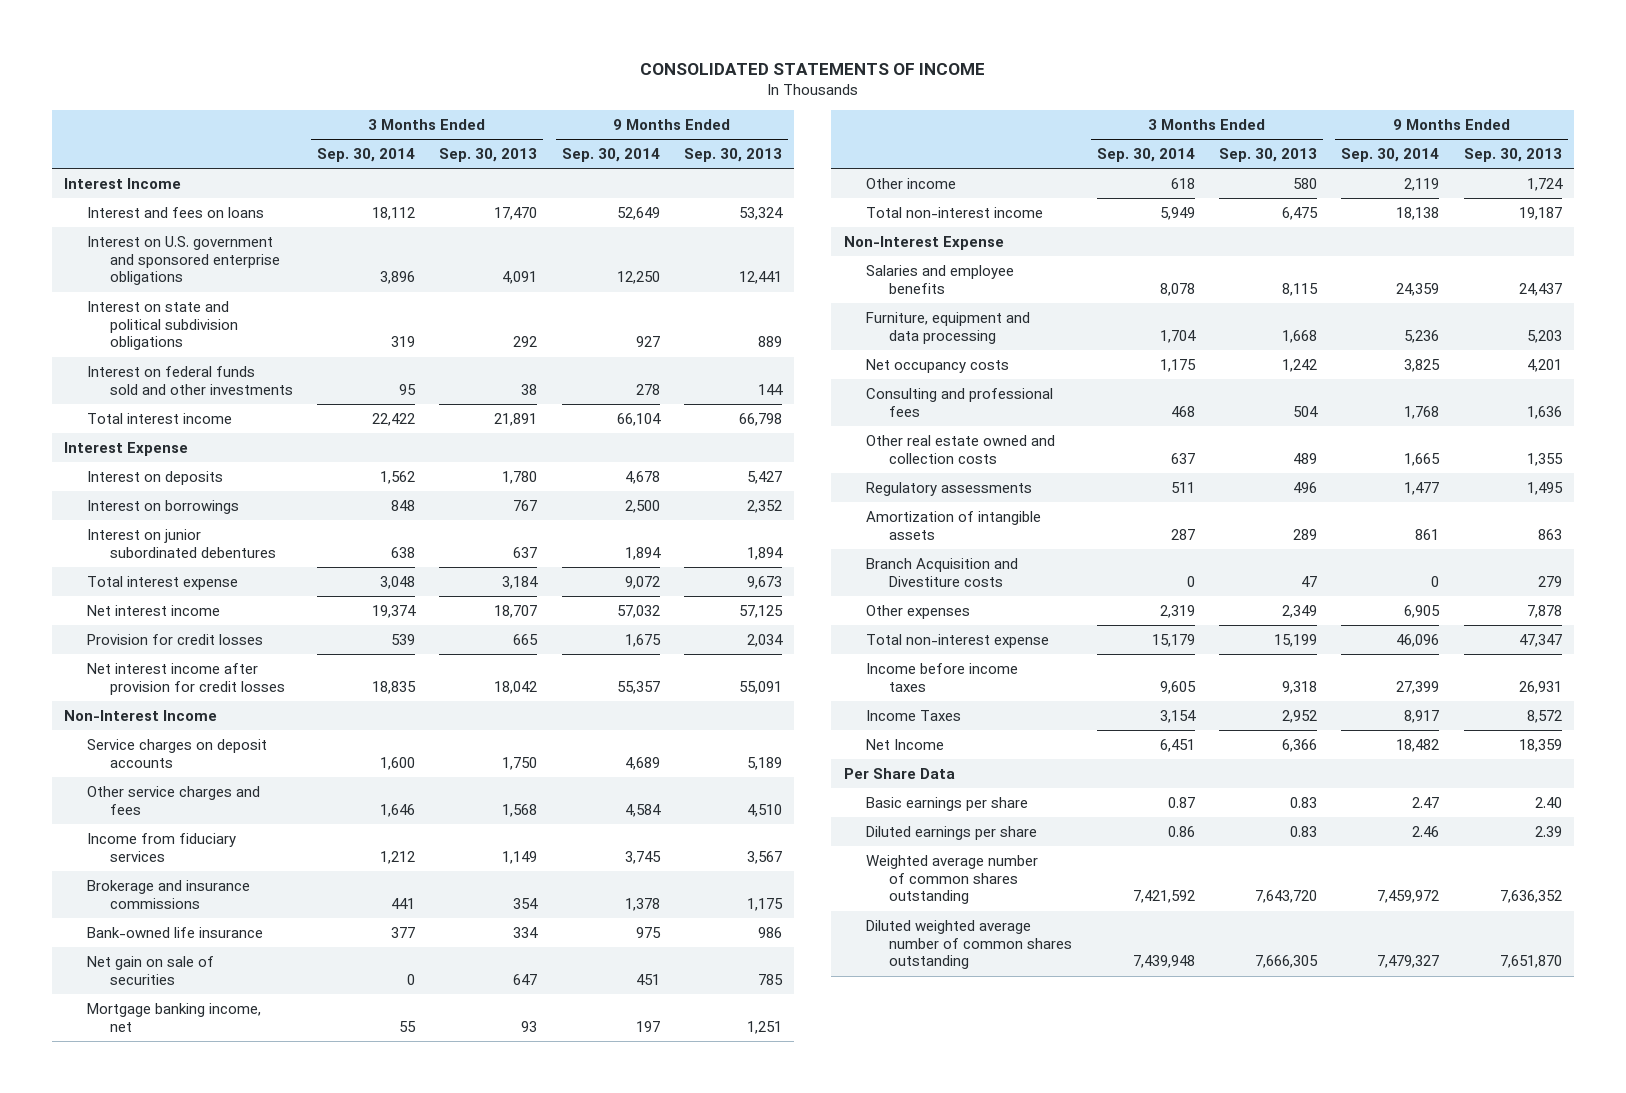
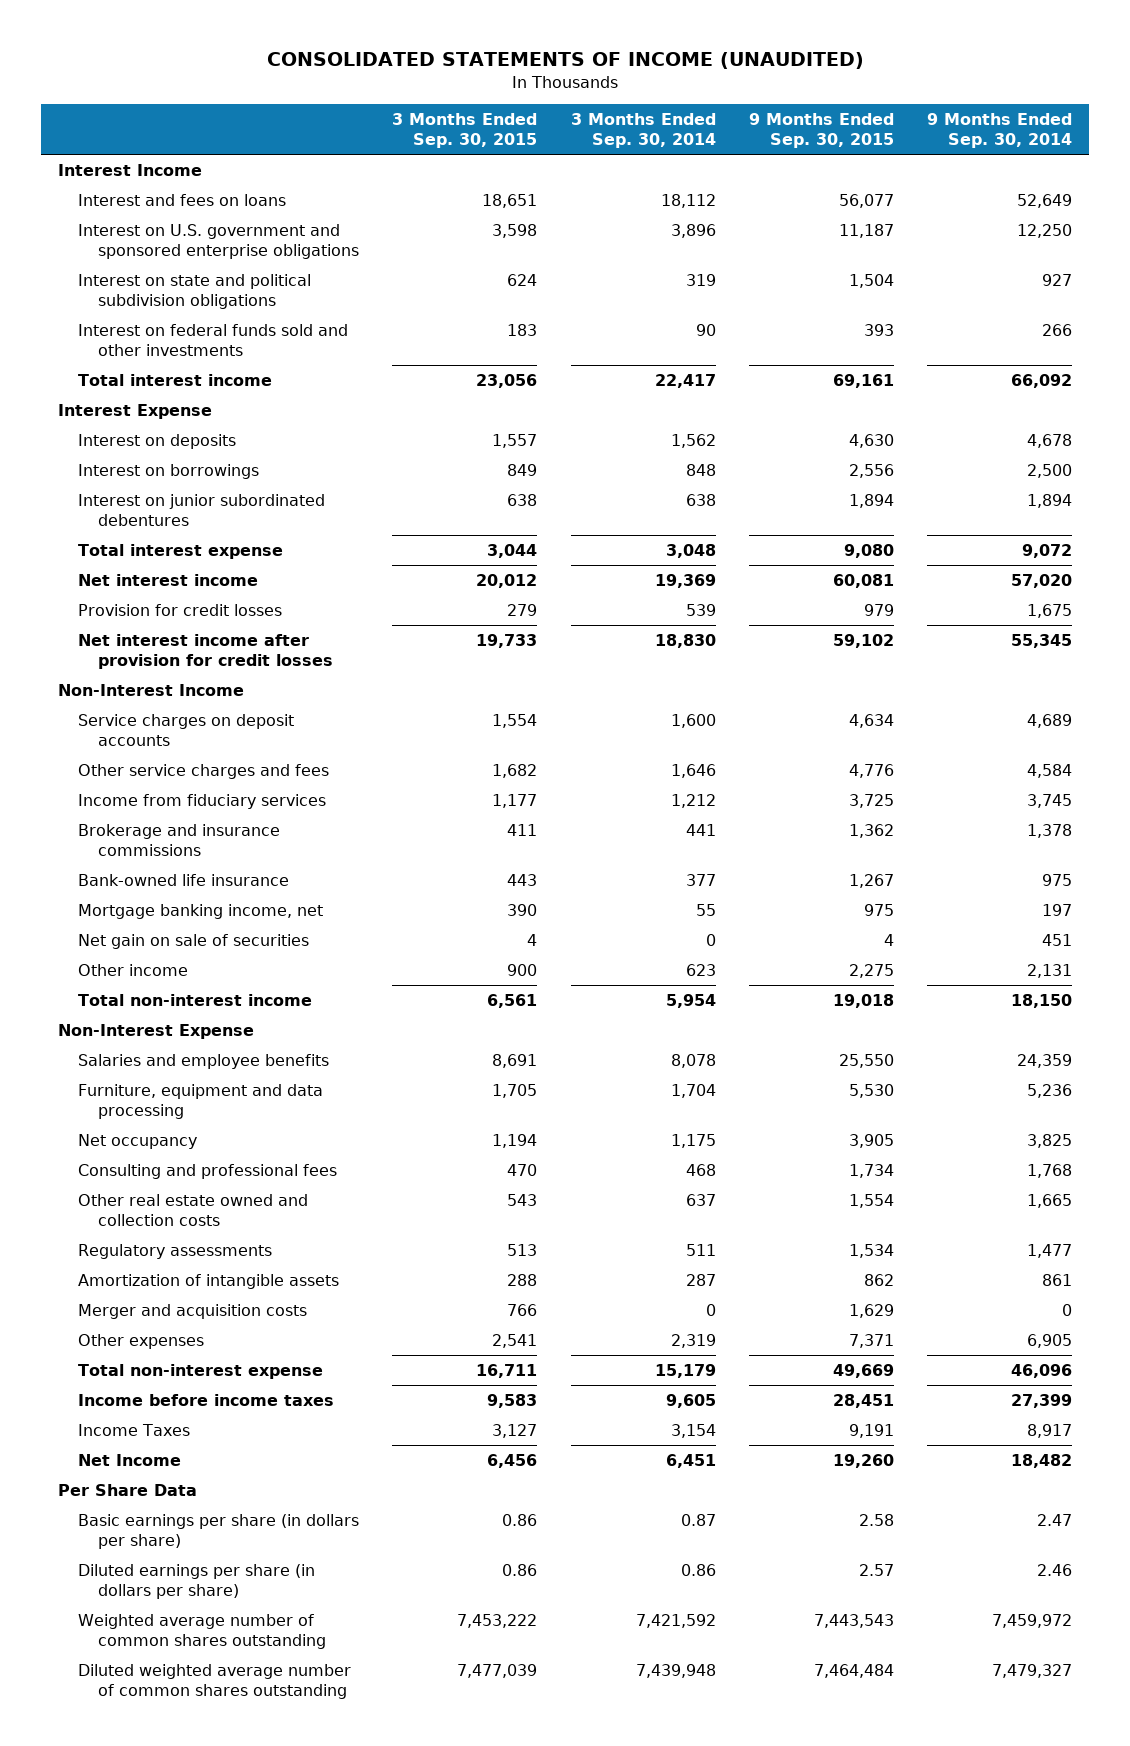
[639,62,985,75] CONSOLIDATED STATEMENTS OF INCOME -> [267,52,865,70] CONSOLIDATED STATEMENTS OF INCOME (UNAUDITED)
[439,147,538,162] Sep. 30, 2013 -> none
[684,147,783,162] Sep. 30, 2013 -> none
none -> [392,112,538,148] 3 Months Ended Sep. 30, 2015
none -> [749,112,895,148] 9 Months Ended Sep. 30, 2015
[398,383,416,395] 95 -> [695,323,716,336] 90
[635,383,660,395] 278 -> [1042,323,1073,336] 266
[371,412,415,426] 22,422 -> [654,373,716,388] 22,417
[616,412,661,426] 66,104 -> [1011,373,1073,388] 66,092
[371,604,416,618] 19,374 -> [654,573,716,588] 19,369
[616,604,660,618] 57,032 -> [1011,573,1073,588] 57,020
[371,680,416,694] 18,835 -> [654,633,716,648] 18,830
[616,680,660,694] 55,357 -> [1011,633,1073,648] 55,345
[86,955,214,985] Net gain on sale of securities -> [77,933,309,949] Net gain on sale of securities
[1170,177,1195,189] 618 -> [685,963,716,976] 623
[1404,177,1440,191] 2,119 -> [1027,963,1073,978] 2,131
[1159,206,1195,220] 5,949 -> [665,993,716,1008] 5,954
[1396,206,1440,220] 18,138 -> [1011,993,1073,1008] 18,150
[866,358,1010,373] Net occupancy costs -> [77,1133,197,1149] Net occupancy
[866,557,1019,587] Branch Acquisition and Divestiture costs -> [77,1303,307,1319] Merger and acquisition costs
[866,796,1029,811] Basic earnings per share -> [77,1513,359,1549] Basic earnings per share (in dollars per share)
[866,825,1038,840] Diluted earnings per share -> [77,1563,315,1599] Diluted earnings per share (in dollars per share)

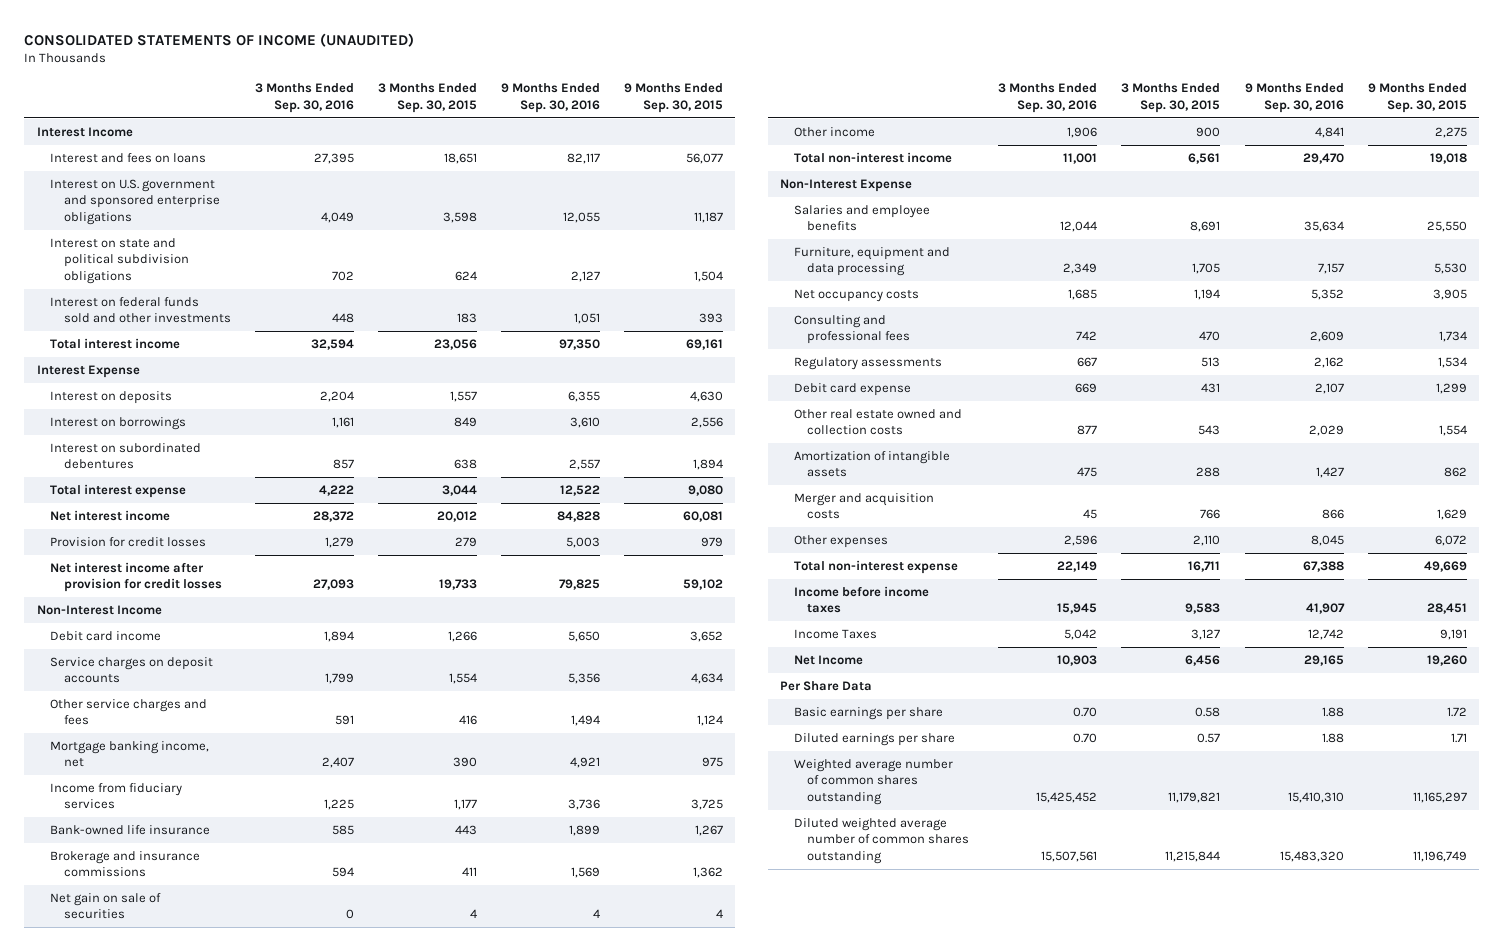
[570,112,716,148] 3 Months Ended Sep. 30, 2014 -> none
[927,112,1073,148] 9 Months Ended Sep. 30, 2014 -> none
none -> [254,83,354,113] 3 Months Ended Sep. 30, 2016
none -> [501,83,601,113] 9 Months Ended Sep. 30, 2016
[77,493,325,526] Interest on junior subordinated debentures -> [50,442,202,470] Interest on subordinated debentures
none -> [50,630,162,641] Debit card income
[492,763,538,778] 1,682 -> [458,715,477,726] 416
[849,763,895,778] 4,776 -> [697,715,724,727] 1,124
[77,903,323,919] Mortgage banking income, net -> [50,740,210,768] Mortgage banking income, net
[77,823,280,856] Brokerage and insurance commissions -> [50,850,201,878] Brokerage and insurance commissions
[77,1133,197,1149] Net occupancy -> [793,288,919,302] Net occupancy costs
none -> [793,382,911,396] Debit card expense
[77,1193,308,1226] Other real estate owned and collection costs -> [793,408,962,436] Other real estate owned and collection costs
[492,1333,538,1348] 2,541 -> [1193,534,1221,546] 2,110
[849,1333,895,1348] 7,371 -> [1434,534,1467,546] 6,072
[77,1513,359,1549] Basic earnings per share (in dollars per share) -> [793,706,943,720] Basic earnings per share
[502,1513,538,1526] 0.86 -> [1195,706,1221,717] 0.58
[859,1513,895,1526] 2.58 -> [1446,706,1467,717] 1.72
[77,1563,315,1599] Diluted earnings per share (in dollars per share) -> [793,732,955,746] Diluted earnings per share
[502,1563,538,1576] 0.86 -> [1197,732,1221,743] 0.57
[859,1563,895,1576] 2.57 -> [1450,732,1467,743] 1.71
[457,1613,538,1628] 7,453,222 -> [1168,792,1221,804] 11,179,821
[814,1613,895,1628] 7,443,543 -> [1412,792,1467,804] 11,165,297
[457,1663,538,1678] 7,477,039 -> [1165,851,1221,863] 11,215,844
[814,1663,895,1678] 7,464,484 -> [1412,851,1467,863] 11,196,749

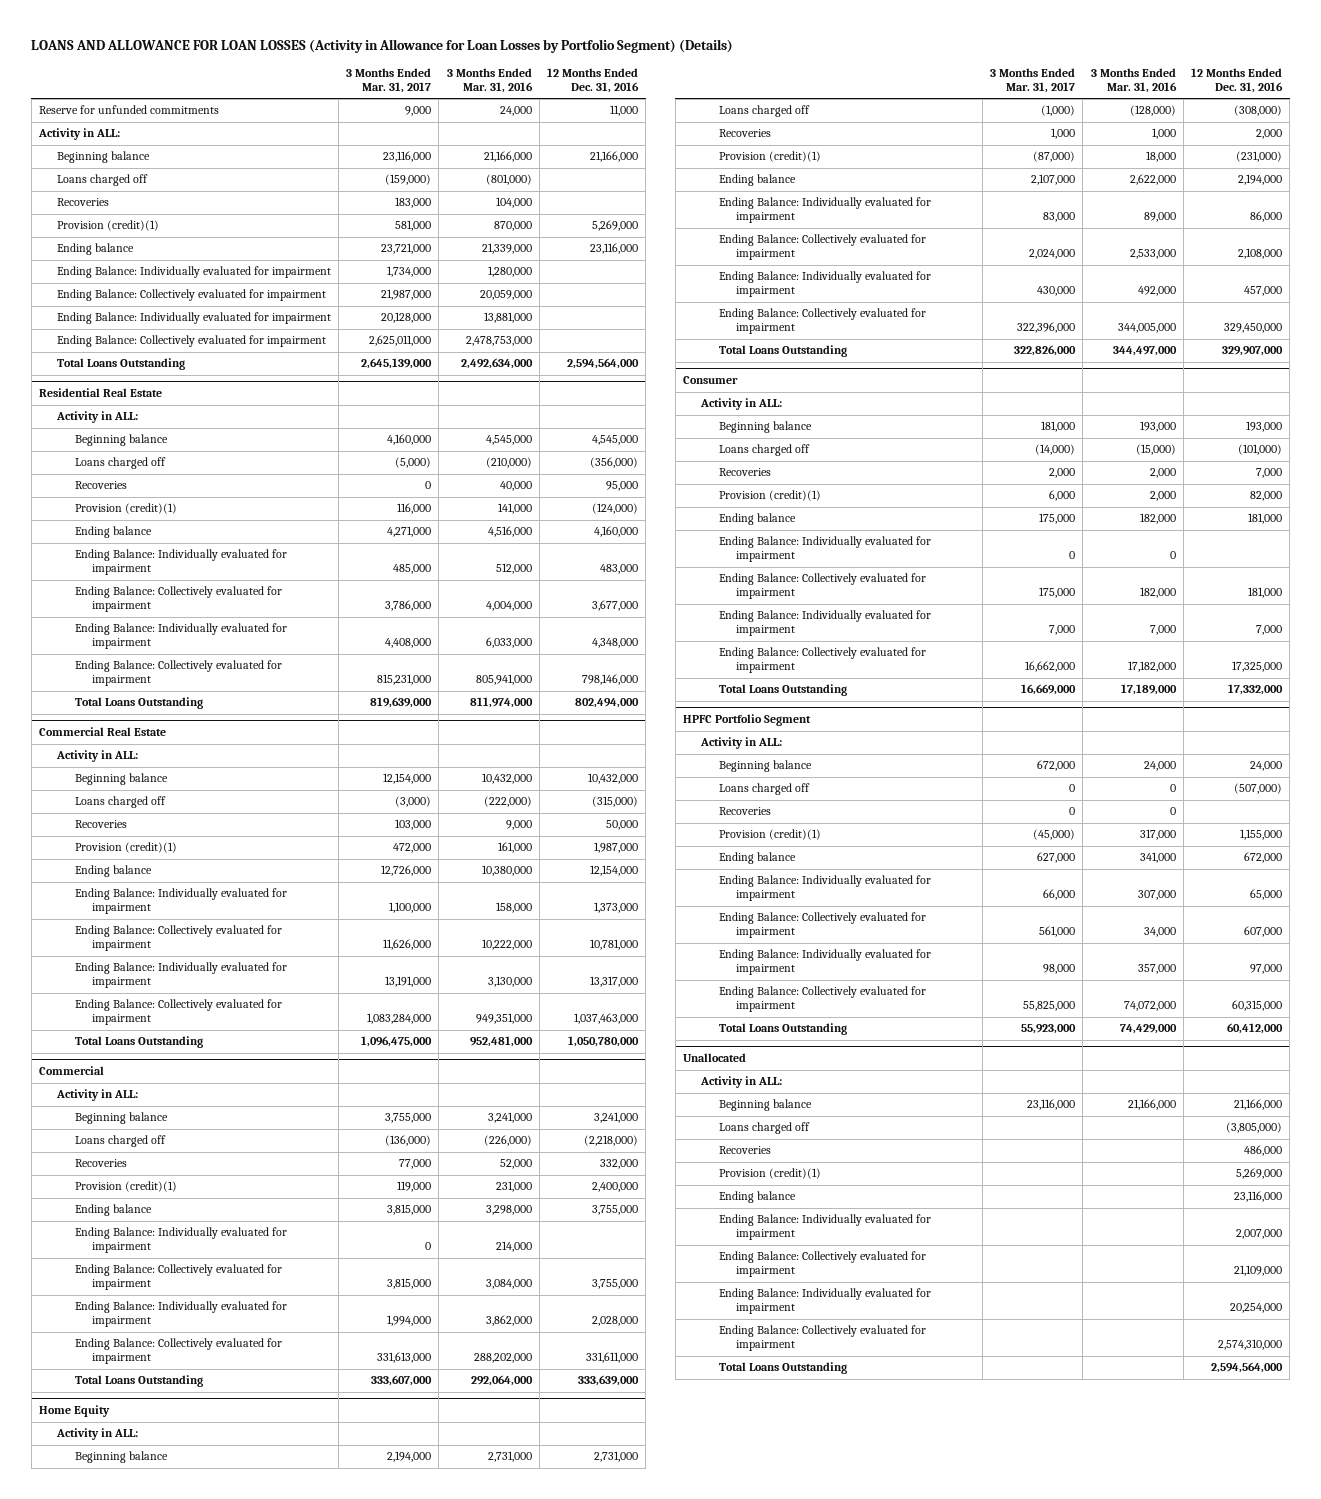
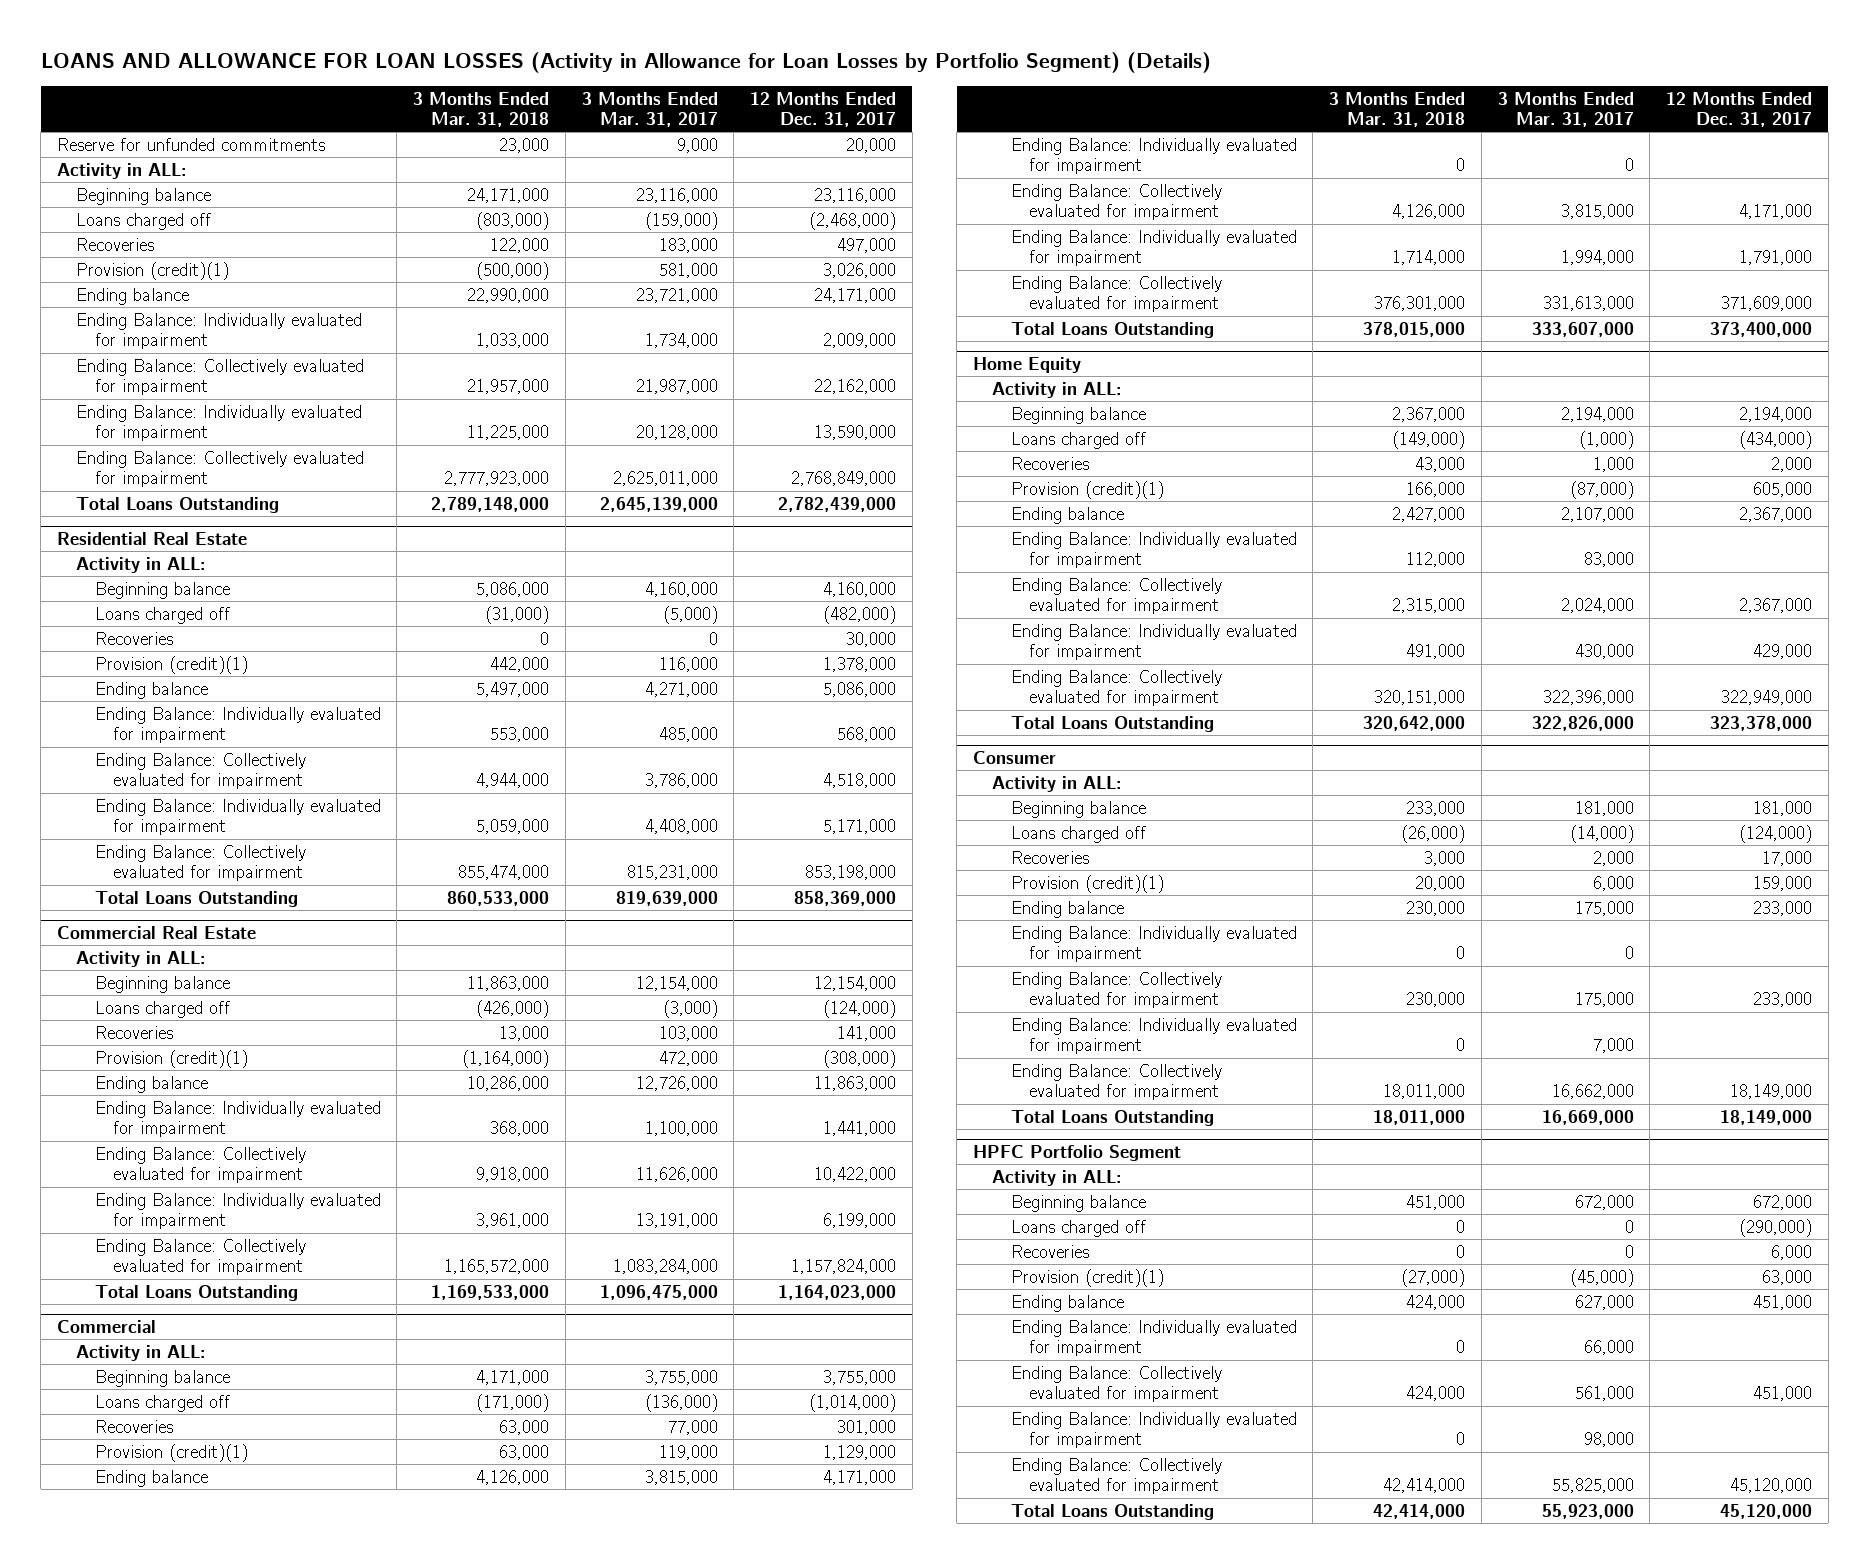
[446,68,533,93] 3 Months Ended Mar. 31, 2016 -> none
[547,68,640,93] 12 Months Ended Dec. 31, 2016 -> none
none -> [413,91,550,127] 3 Months Ended Mar. 31, 2018
none -> [750,91,897,127] 12 Months Ended Dec. 31, 2017
[683,1053,747,1063] Unallocated -> none
[699,1076,782,1089] Activity in ALL: -> none
[718,1099,812,1112] Beginning balance -> none
[718,1122,810,1135] Loans charged off -> none
[718,1146,771,1155] Recoveries -> none
[718,1168,821,1180] Provision (credit)(1) -> none
[718,1191,796,1204] Ending balance -> none
[718,1214,931,1241] Ending Balance: Individually evaluated for impairment -> none
[718,1251,926,1278] Ending Balance: Collectively evaluated for impairment -> none
[718,1288,931,1315] Ending Balance: Individually evaluated for impairment -> none
[718,1325,926,1352] Ending Balance: Collectively evaluated for impairment -> none
[718,1362,847,1375] Total Loans Outstanding -> none

